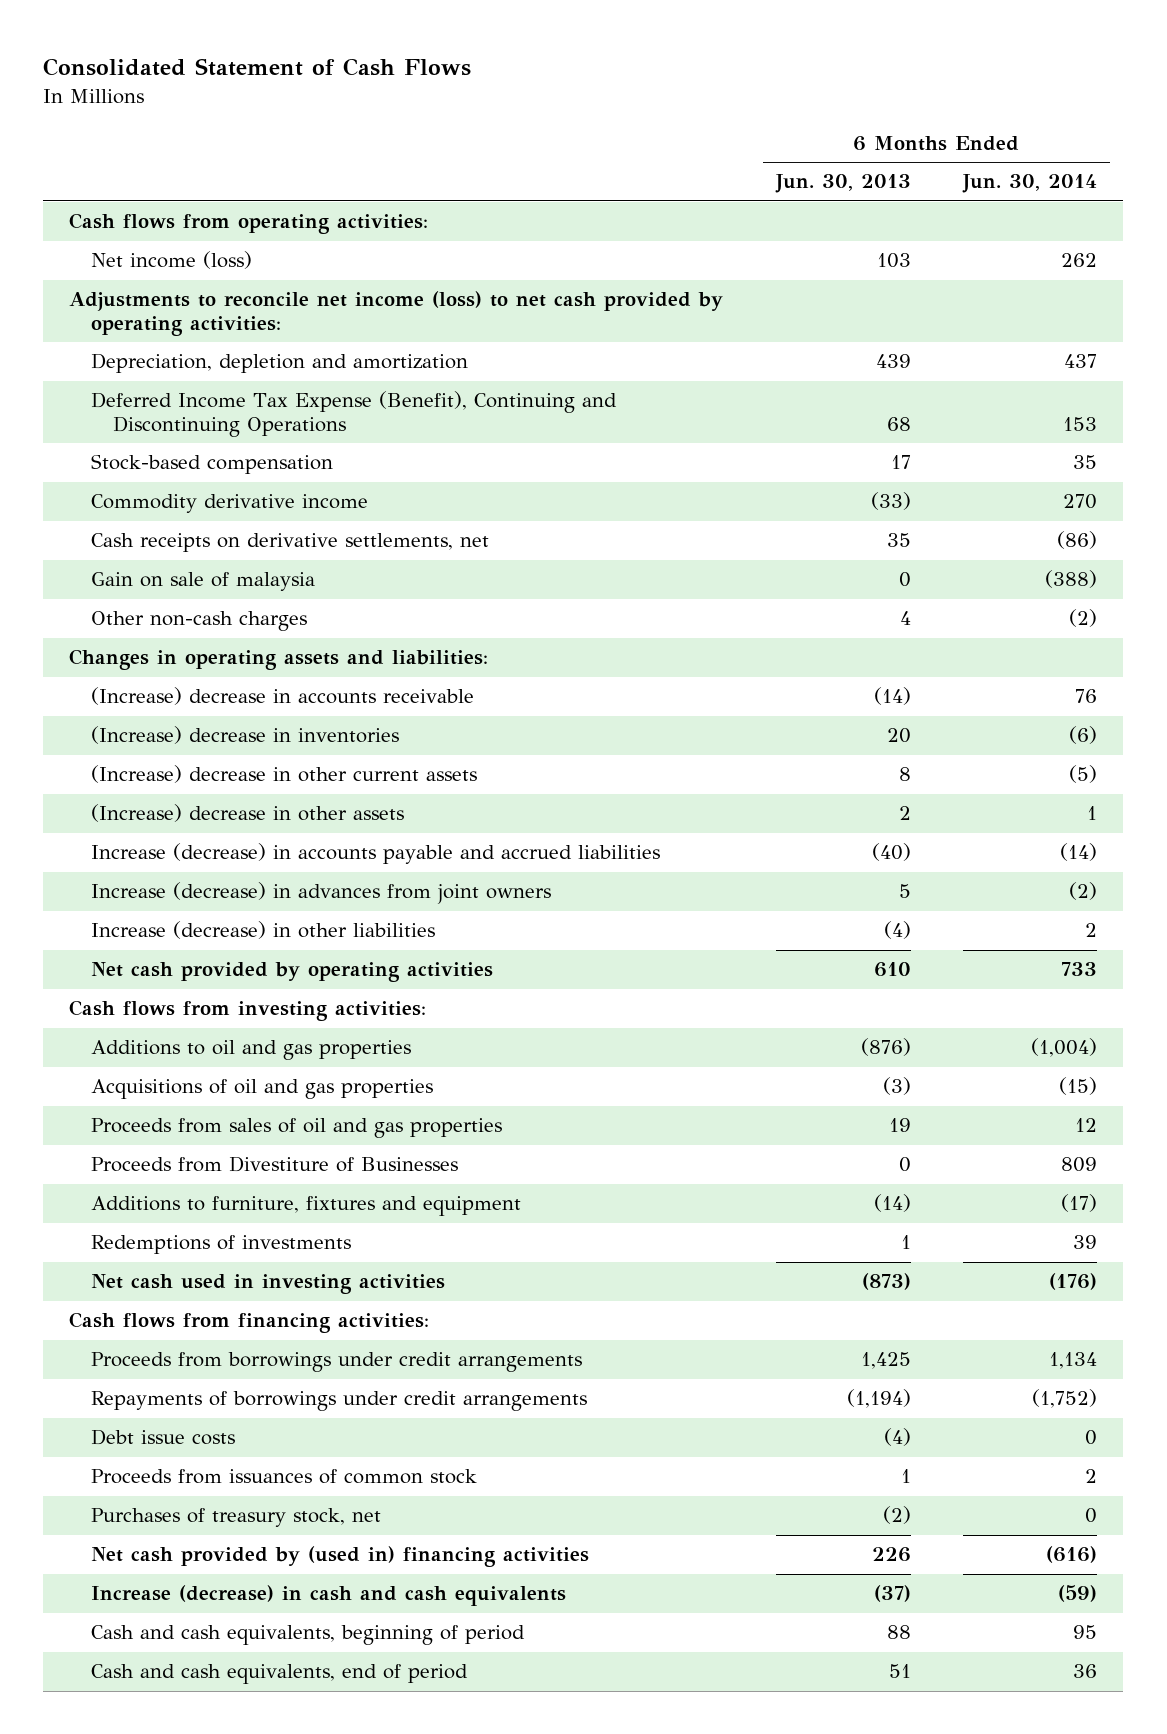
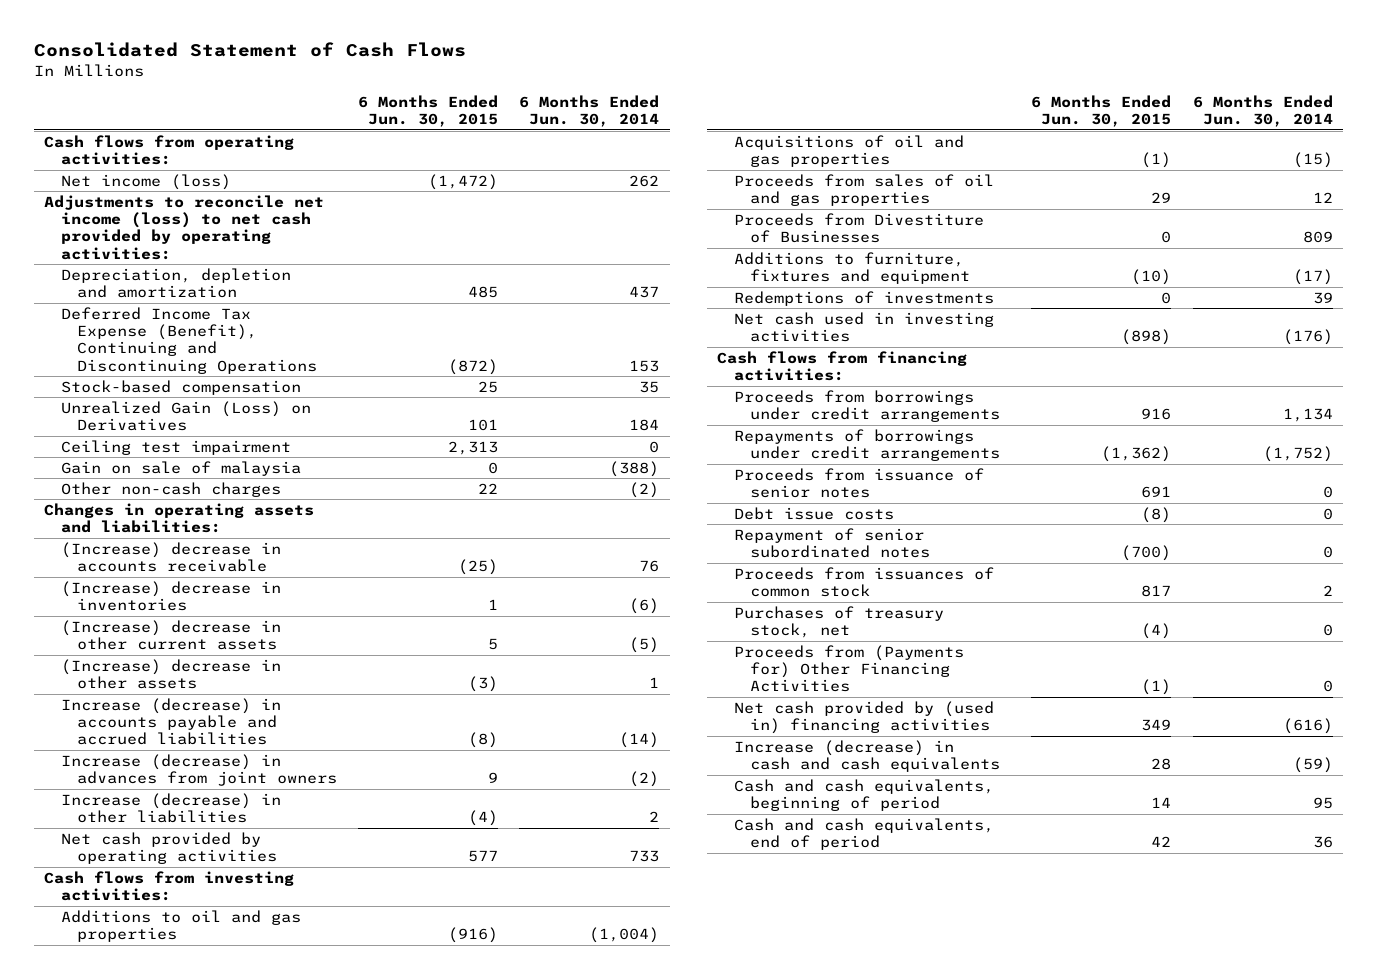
[774,174,911,194] Jun. 30, 2013 -> none
none -> [358,94,499,128] 6 Months Ended Jun. 30, 2015
[91,494,369,514] Commodity derivative income -> none
[91,533,490,553] Cash receipts on derivative settlements, net -> none
none -> [60,400,311,432] Unrealized Gain (Loss) on Derivatives
none -> [60,439,291,455] Ceiling test impairment
none -> [733,467,984,499] Proceeds from issuance of senior notes
none -> [733,527,931,559] Repayment of senior subordinated notes
none -> [733,644,964,693] Proceeds from (Payments for) Other Financing Activities

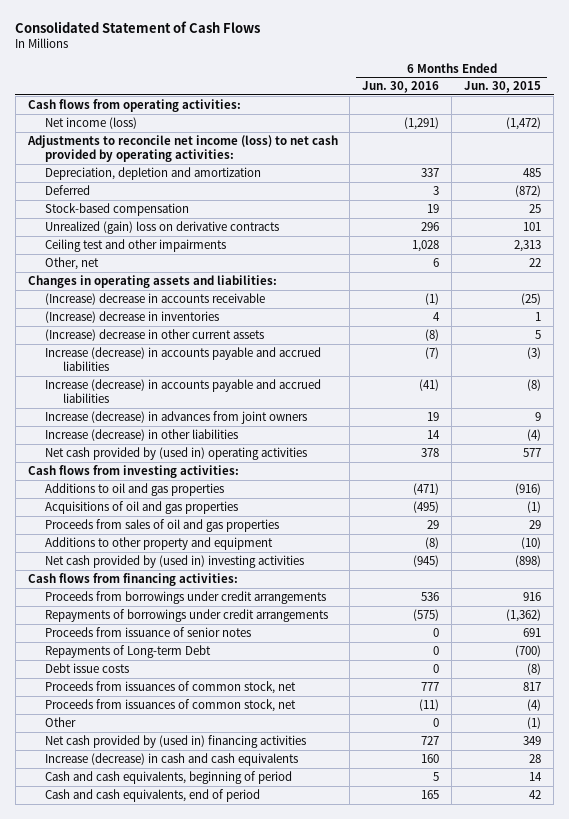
[519,94,660,128] 6 Months Ended Jun. 30, 2014 -> none
none -> [362,81,440,94] Jun. 30, 2016
[60,306,318,374] Deferred Income Tax Expense (Benefit), Continuing and Discontinuing Operations -> [45,184,91,195] Deferred
[60,460,301,476] Gain on sale of malaysia -> none
[60,400,311,432] Unrealized Gain (Loss) on Derivatives -> [45,220,280,234] Unrealized (gain) loss on derivative contracts
[60,439,291,455] Ceiling test impairment -> [45,238,227,252] Ceiling test and other impairments
[60,481,281,497] Other non-cash charges -> [45,256,100,270] Other, net
[60,658,281,690] (Increase) decrease in other assets -> [45,346,322,371] Increase (decrease) in accounts payable and accrued liabilities
[60,831,278,865] Net cash provided by operating activities -> [45,446,308,460] Net cash provided by (used in) operating activities
[733,212,984,244] Proceeds from Divestiture of Businesses -> none
[733,290,994,306] Redemptions of investments -> none
[733,251,971,285] Additions to furniture, fixtures and equipment -> [45,536,274,550] Additions to other property and equipment
[733,311,994,343] Net cash used in investing activities -> [45,554,305,568] Net cash provided by (used in) investing activities
none -> [45,644,212,658] Repayments of Long-term Debt
[733,527,931,559] Repayment of senior subordinated notes -> none
[733,566,994,598] Proceeds from issuances of common stock -> [45,680,297,694] Proceeds from issuances of common stock, net
[733,605,944,639] Purchases of treasury stock, net -> [45,698,297,712] Proceeds from issuances of common stock, net
[733,644,964,693] Proceeds from (Payments for) Other Financing Activities -> [45,716,77,727] Other

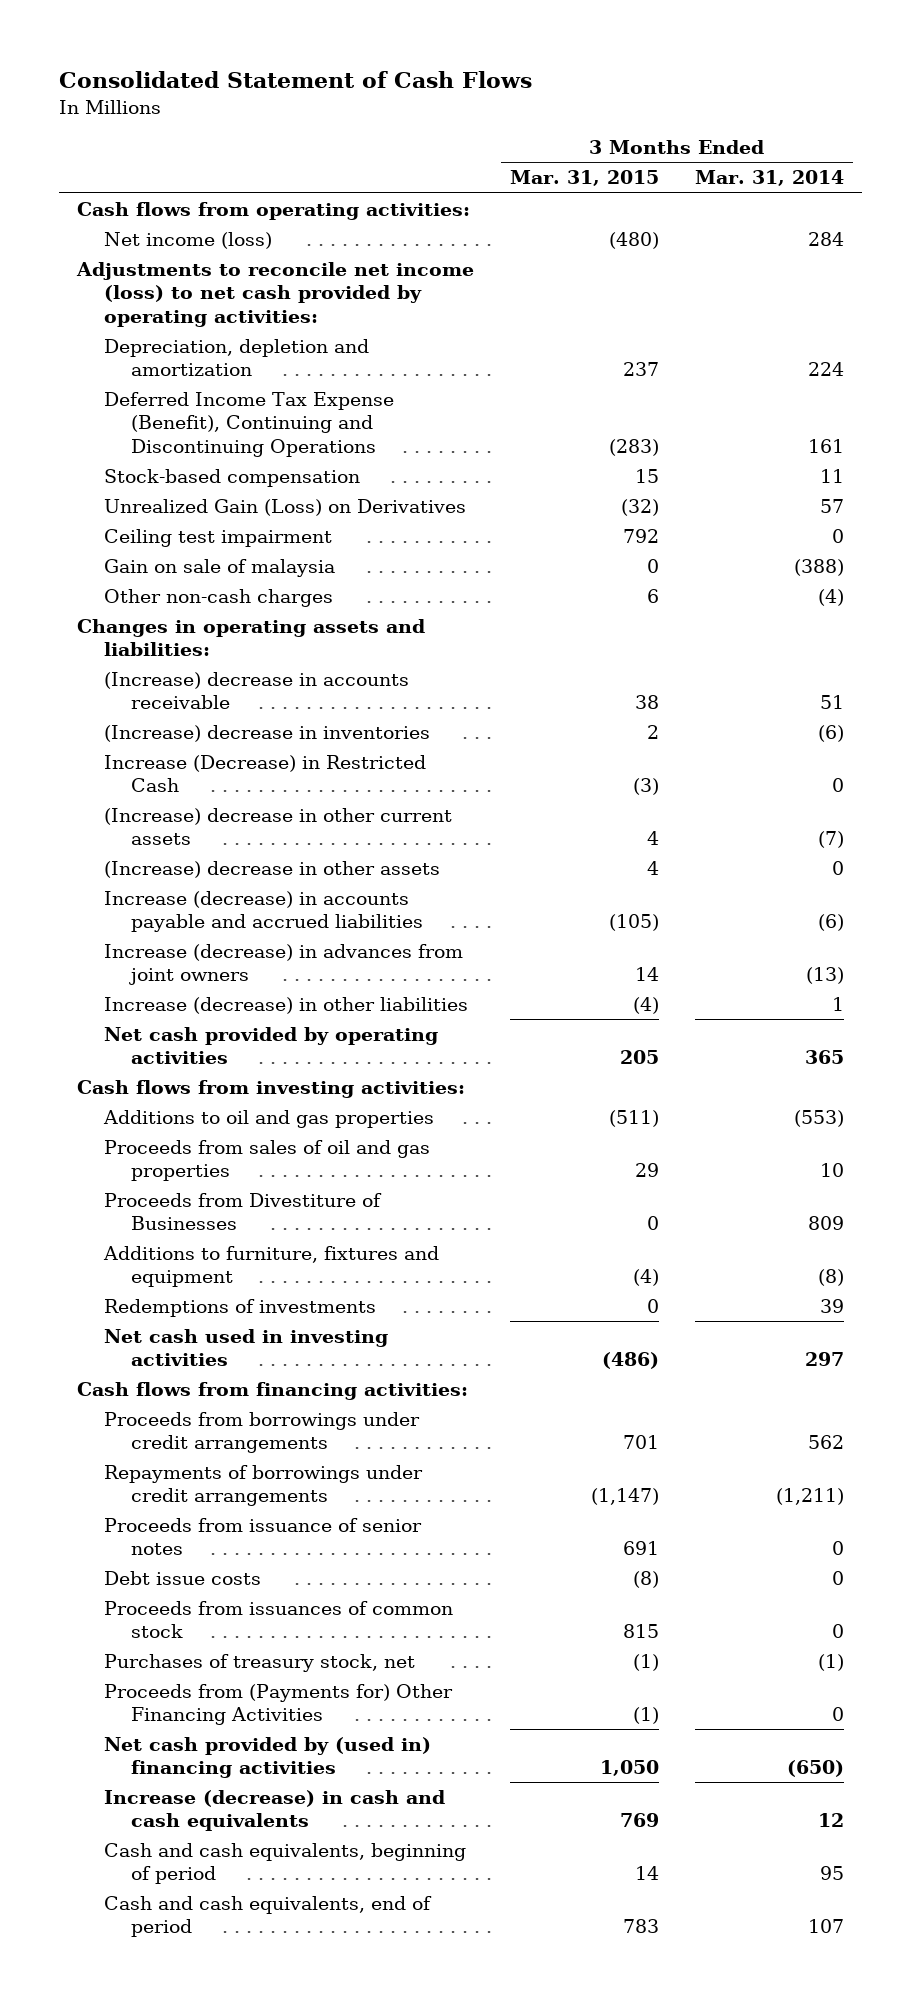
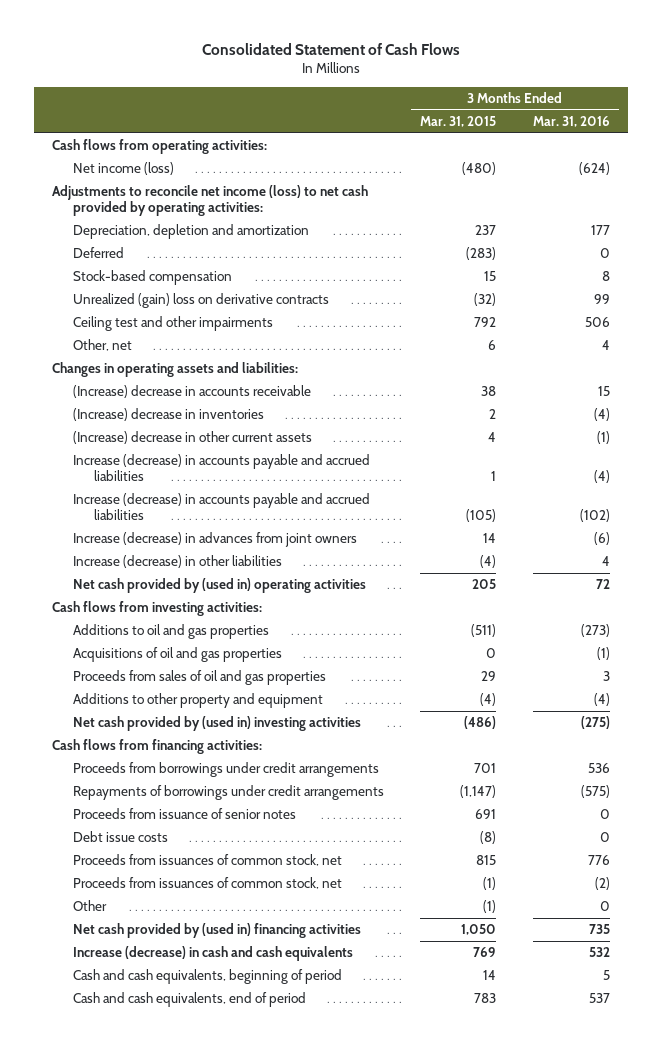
[695,170,845,187] Mar. 31, 2014 -> none
none -> [532,116,610,128] Mar. 31, 2016
[103,391,394,457] Deferred Income Tax Expense (Benefit), Continuing and Discontinuing Operations -> [73,247,125,259] Deferred
[103,558,335,577] Gain on sale of malaysia -> none
[103,498,466,516] Unrealized Gain (Loss) on Derivatives -> [73,293,330,309] Unrealized (gain) loss on derivative contracts
[103,528,332,547] Ceiling test impairment -> [73,316,274,332] Ceiling test and other impairments
[103,588,333,607] Other non-cash charges -> [73,339,133,352] Other, net
[103,754,426,793] Increase (Decrease) in Restricted Cash -> none
[103,860,440,878] (Increase) decrease in other assets -> [73,454,371,482] Increase (decrease) in accounts payable and accrued liabilities
[647,860,660,875] 4 -> [491,471,497,482] 1
[103,1026,438,1065] Net cash provided by operating activities -> [73,578,367,594] Net cash provided by (used in) operating activities
none -> [73,647,283,663] Acquisitions of oil and gas properties
[103,1192,382,1231] Proceeds from Divestiture of Businesses -> none
[103,1298,376,1317] Redemptions of investments -> none
[102,1245,439,1288] Additions to furniture, fixtures and equipment -> [73,693,324,709] Additions to other property and equipment
[103,1328,388,1367] Net cash used in investing activities -> [73,716,362,732] Net cash provided by (used in) investing activities
[103,1600,453,1639] Proceeds from issuances of common stock -> [73,854,343,867] Proceeds from issuances of common stock, net
[103,1653,415,1672] Purchases of treasury stock, net -> [73,877,343,890] Proceeds from issuances of common stock, net
[103,1683,453,1726] Proceeds from (Payments for) Other Financing Activities -> [73,900,108,912] Other

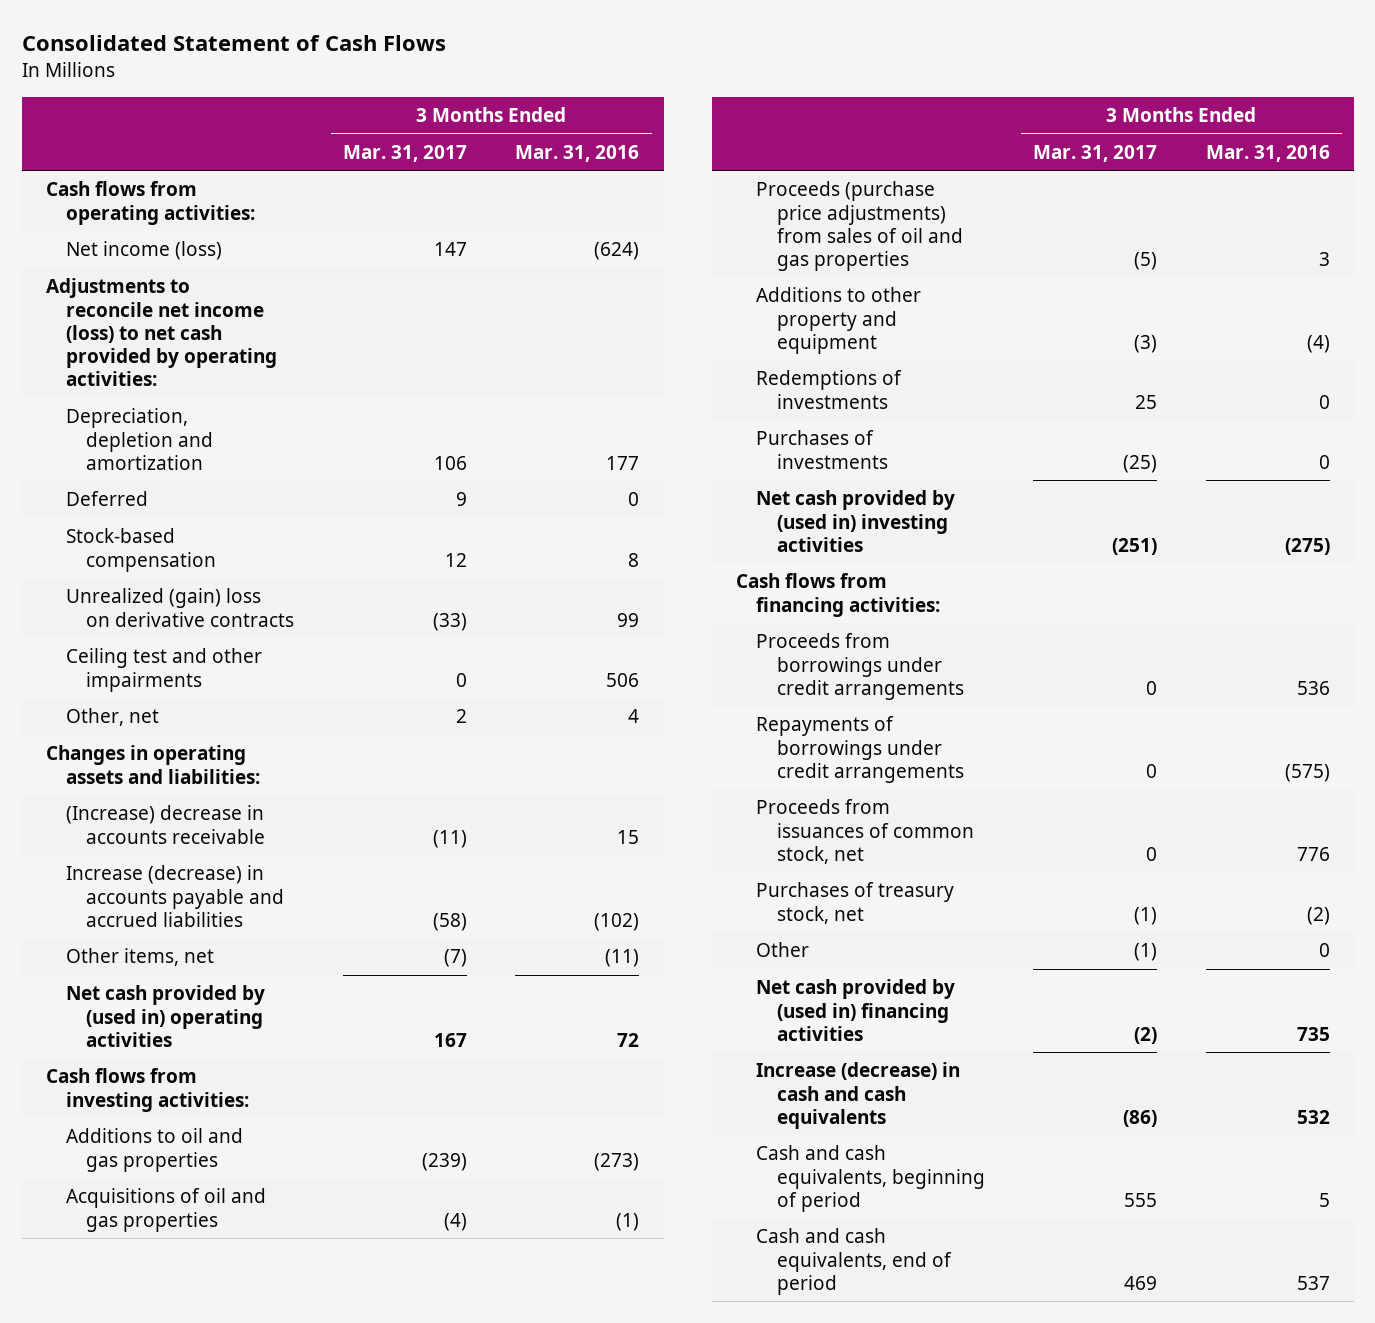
[420,116,497,128] Mar. 31, 2015 -> none
none -> [342,144,467,162] Mar. 31, 2017
[73,408,265,422] (Increase) decrease in inventories -> none
[73,431,313,445] (Increase) decrease in other current assets -> none
[73,454,371,482] Increase (decrease) in accounts payable and accrued liabilities -> none
[73,532,358,548] Increase (decrease) in advances from joint owners -> none
[73,555,283,569] Increase (decrease) in other liabilities -> none
none -> [66,948,215,967] Other items, net
[73,670,327,686] Proceeds from sales of oil and gas properties -> [756,181,963,271] Proceeds (purchase price adjustments) from sales of oil and gas properties
none -> [756,370,903,409] Redemptions of investments
none -> [756,430,888,469] Purchases of investments
[73,808,297,820] Proceeds from issuance of senior notes -> none
[73,831,169,843] Debt issue costs -> none
[73,877,343,890] Proceeds from issuances of common stock, net -> [756,882,955,924] Purchases of treasury stock, net

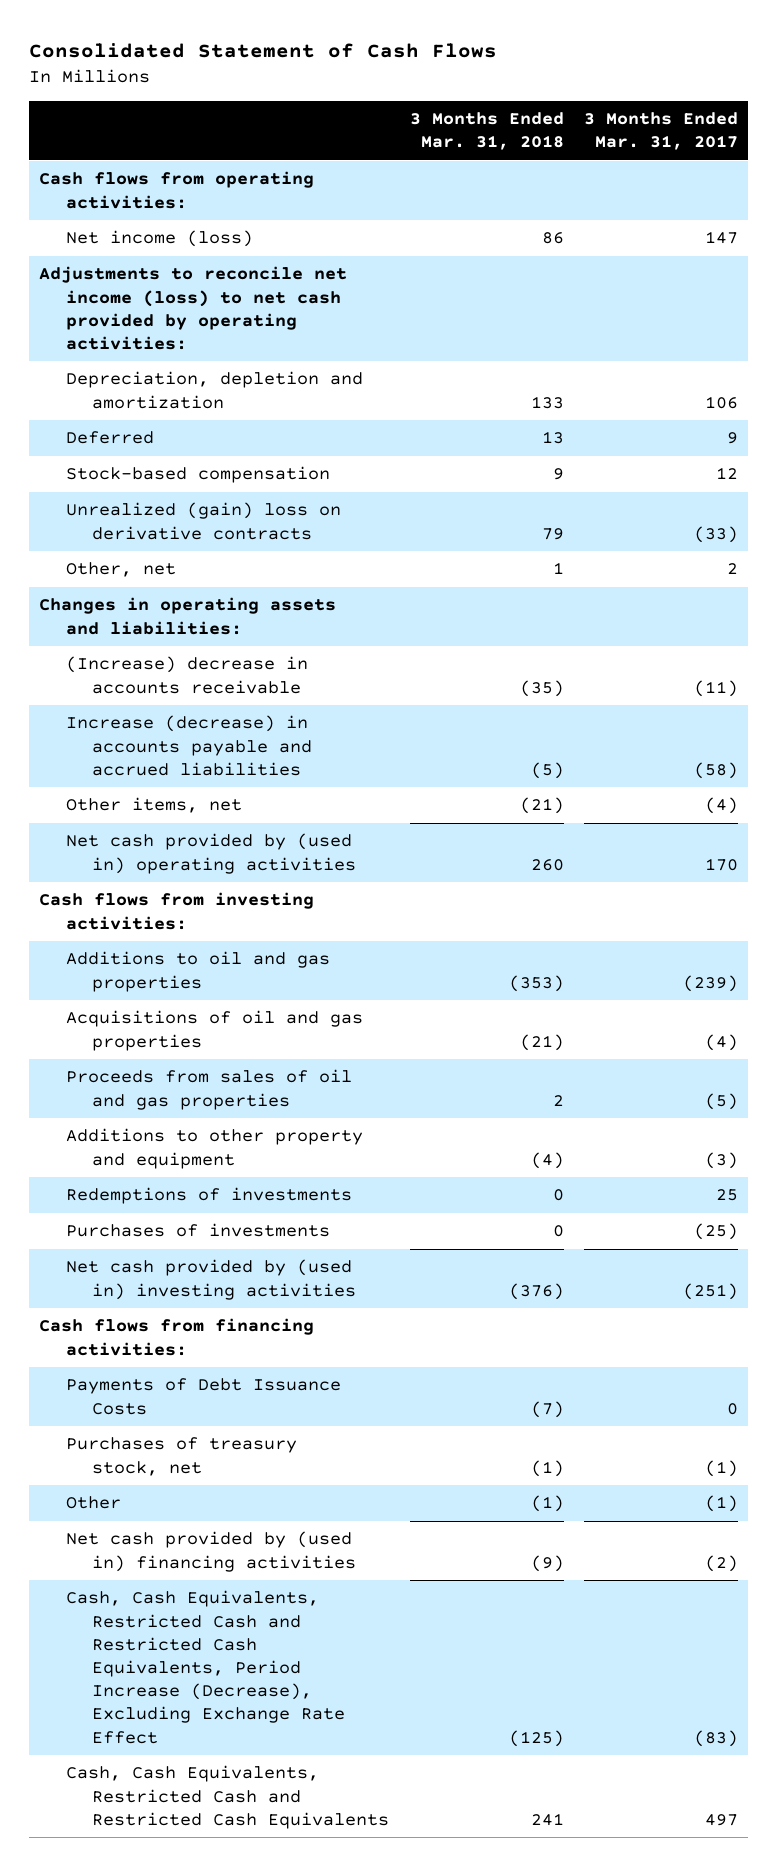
[515,144,640,162] Mar. 31, 2016 -> none
none -> [409,112,564,151] 3 Months Ended Mar. 31, 2018
[66,648,263,692] Ceiling test and other impairments -> none
[443,949,467,968] (7) -> [704,797,738,815] (4)
[433,1032,467,1047] 167 -> [704,857,738,871] 170
[756,181,963,271] Proceeds (purchase price adjustments) from sales of oil and gas properties -> [65,1069,352,1110] Proceeds from sales of oil and gas properties
[756,633,964,700] Proceeds from borrowings under credit arrangements -> none
[756,716,964,783] Repayments of borrowings under credit arrangements -> none
[756,799,974,864] Proceeds from issuances of common stock, net -> none
none -> [65,1378,341,1415] Payments of Debt Issuance Costs
[756,1062,961,1129] Increase (decrease) in cash and cash equivalents -> none
[756,1145,985,1212] Cash and cash equivalents, beginning of period -> none
[756,1228,952,1295] Cash and cash equivalents, end of period -> none
none -> [65,1590,346,1744] Cash, Cash Equivalents, Restricted Cash and Restricted Cash Equivalents, Period Increase (Decrease), Excluding Exchange Rate Effect
none -> [65,1765,390,1829] Cash, Cash Equivalents, Restricted Cash and Restricted Cash Equivalents

